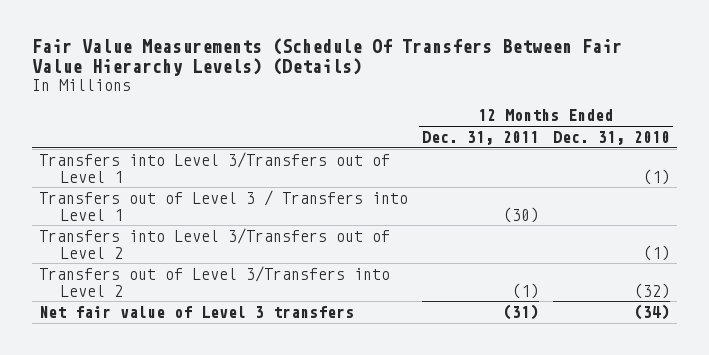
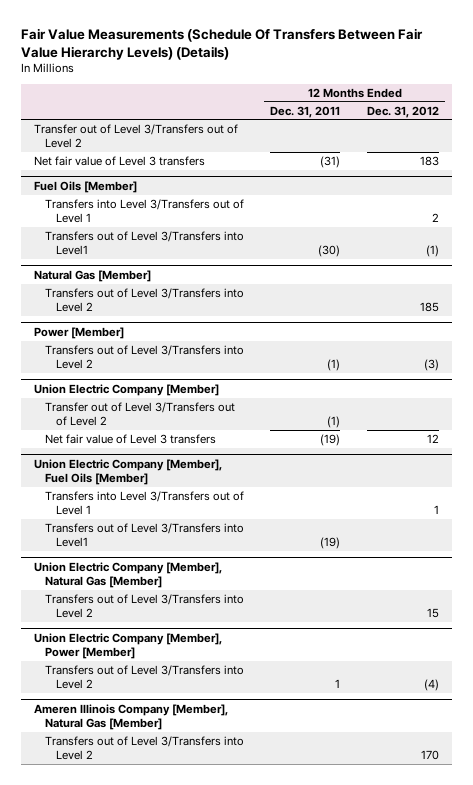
[552,131,670,146] Dec. 31, 2010 -> none
none -> [366,105,439,118] Dec. 31, 2012
[39,151,391,183] Transfers into Level 3/Transfers out of Level 1 -> none
[39,189,409,221] Transfers out of Level 3 / Transfers into Level 1 -> none
[39,265,391,297] Transfers out of Level 3/Transfers into Level 2 -> none
[39,227,391,259] Transfers into Level 3/Transfers out of Level 2 -> [33,124,238,148] Transfer out of Level 3/Transfers out of Level 2
none -> [33,180,137,193] Fuel Oils [Member]
none -> [44,199,244,223] Transfers into Level 3/Transfers out of Level 1
none -> [44,231,244,255] Transfers out of Level 3/Transfers into Level1
none -> [33,269,151,282] Natural Gas [Member]
none -> [44,288,244,312] Transfers out of Level 3/Transfers into Level 2
none -> [33,326,124,339] Power [Member]
none -> [44,345,244,369] Transfers out of Level 3/Transfers into Level 2
none -> [33,383,219,396] Union Electric Company [Member]
none -> [44,402,235,426] Transfer out of Level 3/Transfers out of Level 2
none -> [44,434,216,445] Net fair value of Level 3 transfers
none -> [33,458,222,485] Union Electric Company [Member], Fuel Oils [Member]
none -> [44,491,244,515] Transfers into Level 3/Transfers out of Level 1
none -> [44,523,244,547] Transfers out of Level 3/Transfers into Level1
none -> [33,561,222,588] Union Electric Company [Member], Natural Gas [Member]
none -> [44,594,244,618] Transfers out of Level 3/Transfers into Level 2
none -> [33,632,222,659] Union Electric Company [Member], Power [Member]
none -> [44,665,244,689] Transfers out of Level 3/Transfers into Level 2
none -> [33,703,228,730] Ameren Illinois Company [Member], Natural Gas [Member]
none -> [44,736,244,760] Transfers out of Level 3/Transfers into Level 2

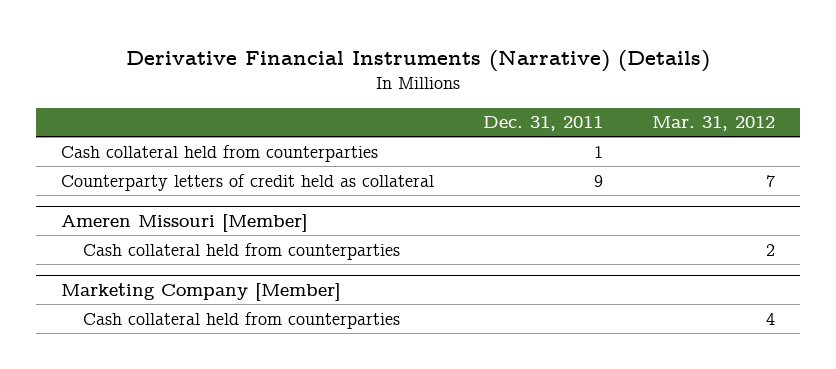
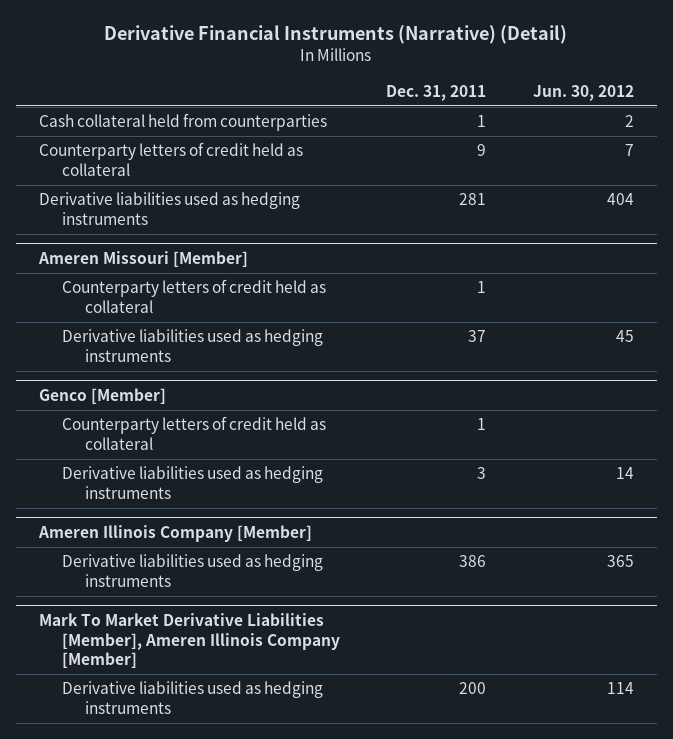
[125,49,710,72] Derivative Financial Instruments (Narrative) (Details) -> [104,25,568,45] Derivative Financial Instruments (Narrative) (Detail)
[652,116,776,132] Mar. 31, 2012 -> none
none -> [532,85,634,102] Jun. 30, 2012
none -> [39,192,301,225] Derivative liabilities used as hedging instruments
[83,242,401,260] Cash collateral held from counterparties -> none
[60,283,341,302] Marketing Company [Member] -> none
[83,311,401,329] Cash collateral held from counterparties -> none
none -> [61,279,326,313] Counterparty letters of credit held as collateral
none -> [61,329,323,362] Derivative liabilities used as hedging instruments
none -> [39,388,167,405] Genco [Member]
none -> [61,416,326,450] Counterparty letters of credit held as collateral
none -> [61,466,323,499] Derivative liabilities used as hedging instruments
none -> [38,525,313,543] Ameren Illinois Company [Member]
none -> [61,554,323,587] Derivative liabilities used as hedging instruments
none -> [39,613,340,669] Mark To Market Derivative Liabilities [Member], Ameren Illinois Company [Member]
none -> [61,681,323,714] Derivative liabilities used as hedging instruments

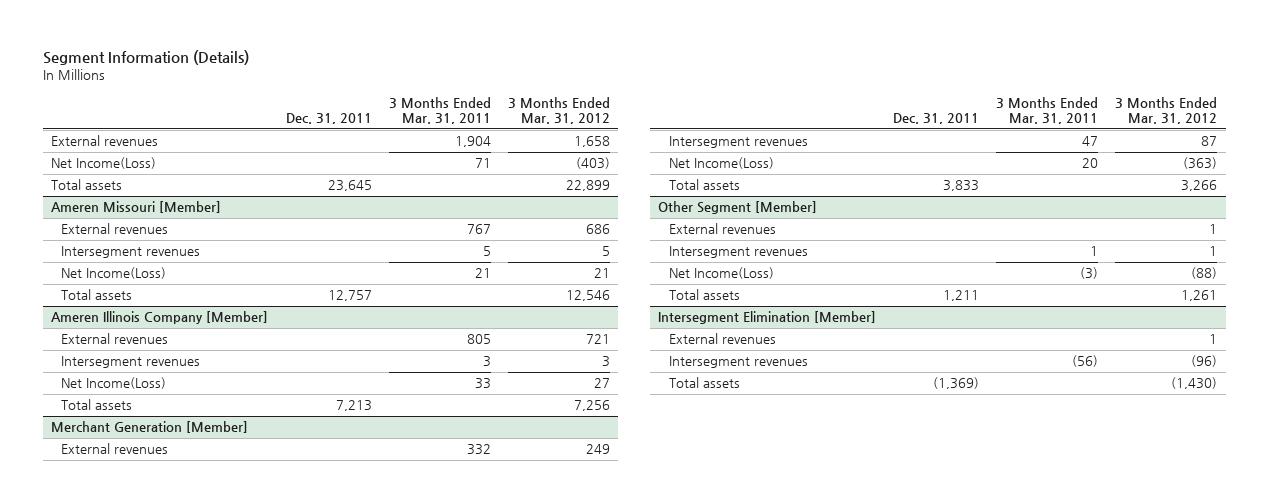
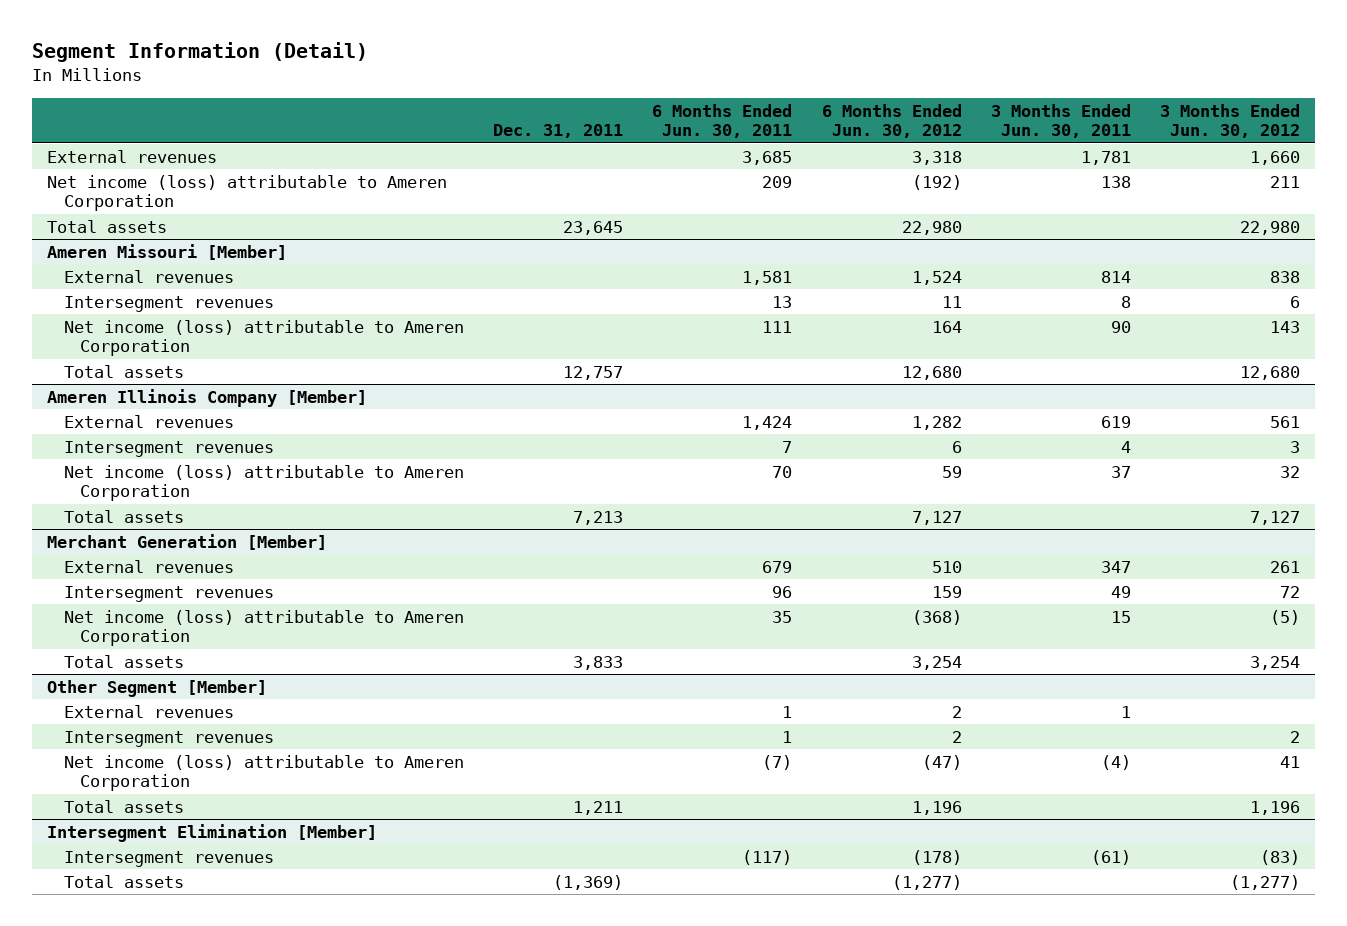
[42,50,249,66] Segment Information (Details) -> [32,42,369,63] Segment Information (Detail)
[388,97,491,125] 3 Months Ended Mar. 31, 2011 -> none
[507,97,610,125] 3 Months Ended Mar. 31, 2012 -> none
none -> [652,103,793,139] 6 Months Ended Jun. 30, 2011
none -> [821,103,962,139] 6 Months Ended Jun. 30, 2012
none -> [990,103,1131,139] 3 Months Ended Jun. 30, 2011
none -> [1160,103,1301,139] 3 Months Ended Jun. 30, 2012
[51,157,157,170] Net Income(Loss) -> [46,174,447,212] Net income (loss) attributable to Ameren Corporation
[61,267,167,280] Net Income(Loss) -> [63,319,464,357] Net income (loss) attributable to Ameren Corporation
[61,377,167,390] Net Income(Loss) -> [63,464,464,502] Net income (loss) attributable to Ameren Corporation
[668,157,774,170] Net Income(Loss) -> [63,609,464,647] Net income (loss) attributable to Ameren Corporation
[668,267,774,280] Net Income(Loss) -> [63,754,464,792] Net income (loss) attributable to Ameren Corporation
[668,333,776,345] External revenues -> none

